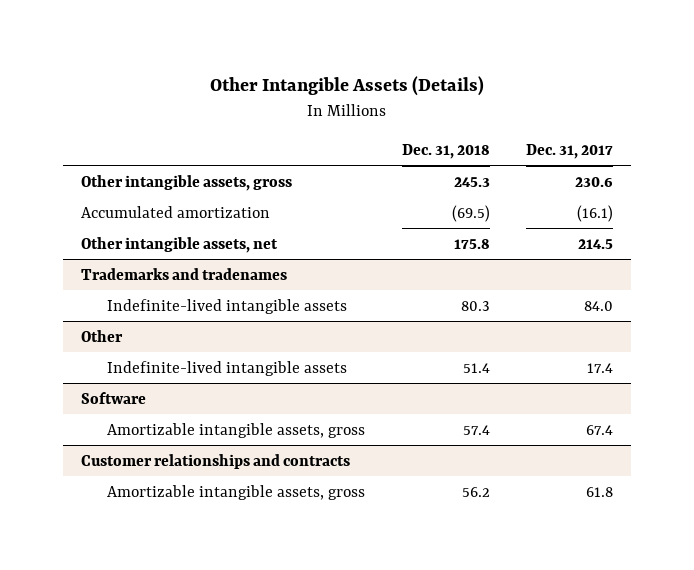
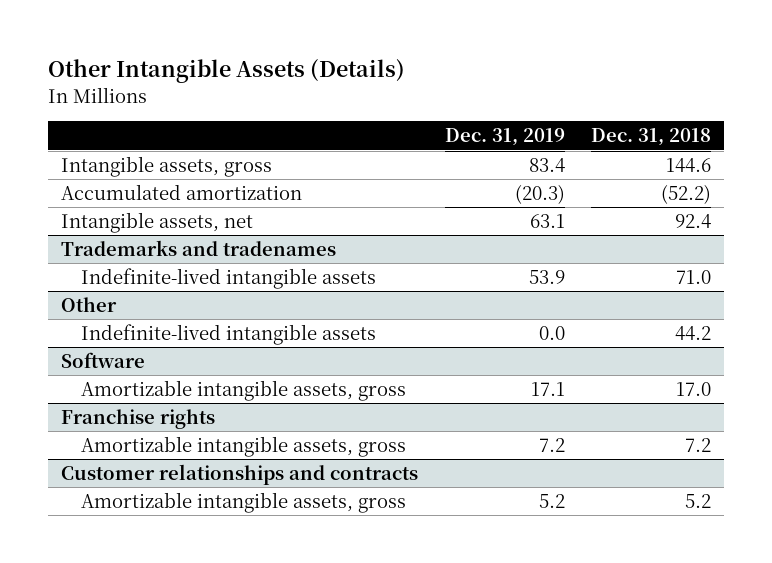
[525,143,613,159] Dec. 31, 2017 -> none
none -> [444,128,565,147] Dec. 31, 2019
[81,174,293,191] Other intangible assets, gross -> [61,155,273,177] Intangible assets, gross
[453,176,490,187] 245.3 -> [665,157,711,172] 144.6
[451,204,490,222] (69.5) -> [660,183,711,204] (52.2)
[81,236,279,253] Other intangible assets, net -> [61,211,254,233] Intangible assets, net
[453,238,490,249] 175.8 -> [674,213,711,228] 92.4
[460,300,490,311] 80.3 -> [675,269,711,284] 71.0
[462,362,490,373] 51.4 -> [674,325,711,340] 44.2
[462,424,490,435] 57.4 -> [675,381,711,396] 17.0
none -> [61,408,216,429] Franchise rights
none -> [81,435,407,457] Amortizable intangible assets, gross
[461,486,490,497] 56.2 -> [684,493,711,508] 5.2

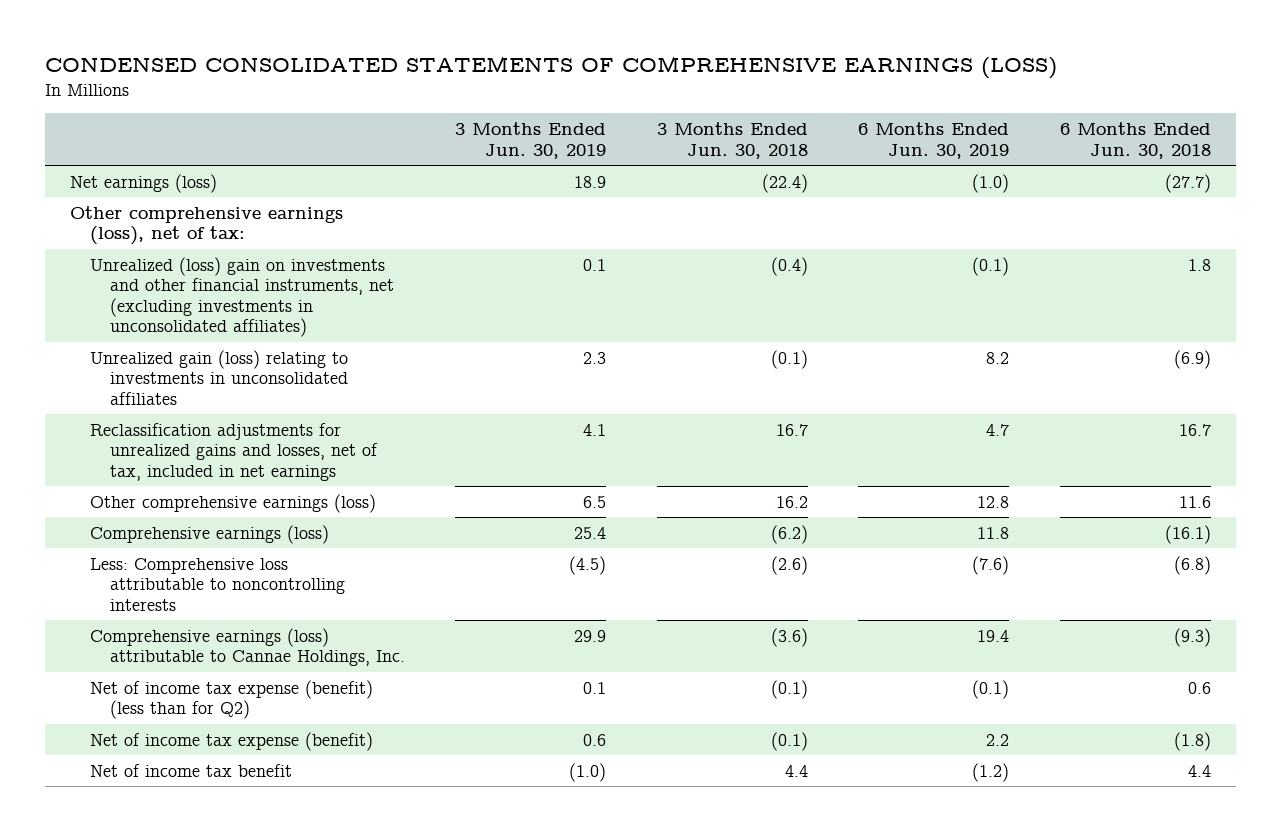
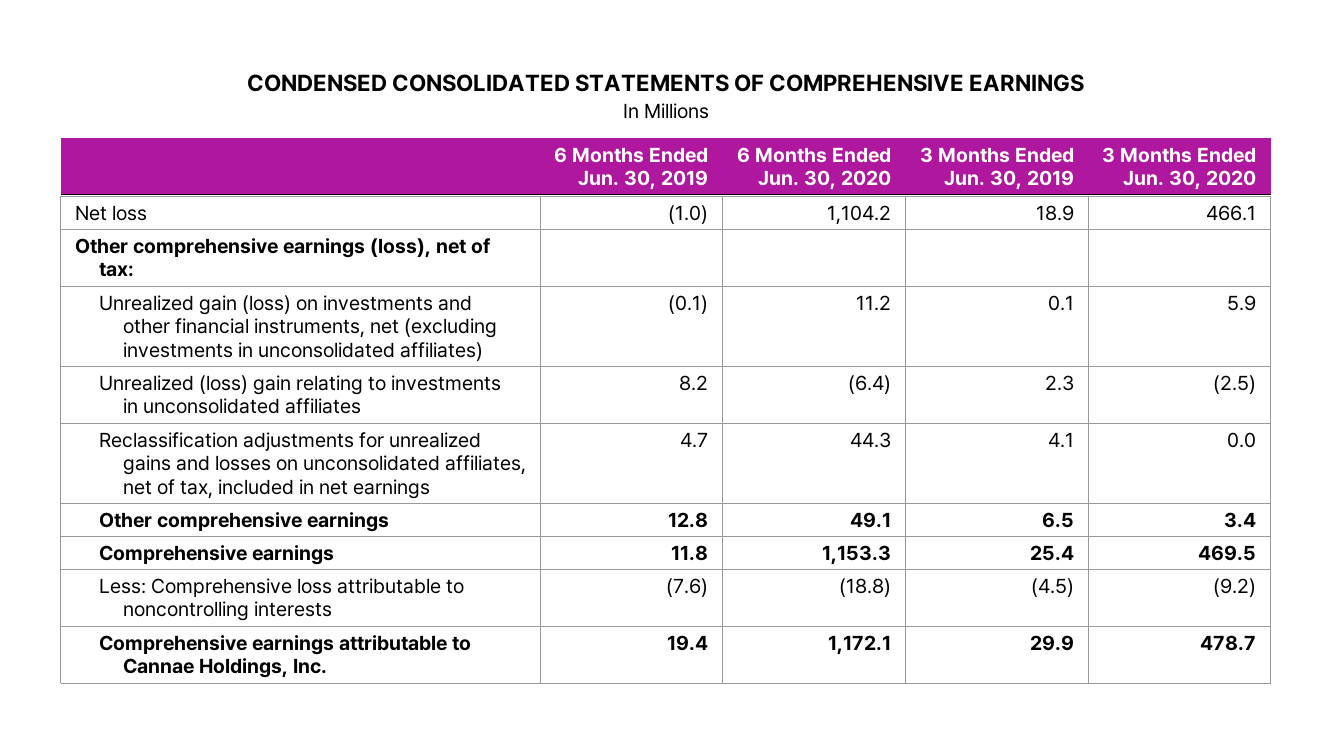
[44,56,1057,80] CONDENSED CONSOLIDATED STATEMENTS OF COMPREHENSIVE EARNINGS (LOSS) -> [246,74,1084,93] CONDENSED CONSOLIDATED STATEMENTS OF COMPREHENSIVE EARNINGS
[656,122,808,159] 3 Months Ended Jun. 30, 2018 -> none
[1060,122,1212,159] 6 Months Ended Jun. 30, 2018 -> none
none -> [737,146,892,191] 6 Months Ended Jun. 30, 2020
none -> [1102,146,1257,191] 3 Months Ended Jun. 30, 2020
[69,173,217,193] Net earnings (loss) -> [74,204,147,221] Net loss
[89,256,394,337] Unrealized (loss) gain on investments and other financial instruments, net (excluding investments in unconsolidated affiliates) -> [98,294,497,361] Unrealized gain (loss) on investments and other financial instruments, net (excluding investments in unconsolidated affiliates)
[89,349,348,405] Unrealized gain (loss) relating to investments in unconsolidated affiliates -> [98,374,501,415] Unrealized (loss) gain relating to investments in unconsolidated affiliates
[89,422,378,481] Reclassification adjustments for unrealized gains and losses, net of tax, included in net earnings -> [98,431,526,499] Reclassification adjustments for unrealized gains and losses on unconsolidated affiliates, net of tax, included in net earnings
[89,493,376,513] Other comprehensive earnings (loss) -> [98,511,389,532] Other comprehensive earnings
[89,524,329,544] Comprehensive earnings (loss) -> [98,544,334,565] Comprehensive earnings
[89,679,373,720] Net of income tax expense (benefit) (less than for Q2) -> none
[89,731,373,751] Net of income tax expense (benefit) -> none
[89,763,292,777] Net of income tax benefit -> none
[89,627,405,667] Comprehensive earnings (loss) attributable to Cannae Holdings, Inc. -> [98,634,471,679] Comprehensive earnings attributable to Cannae Holdings, Inc.

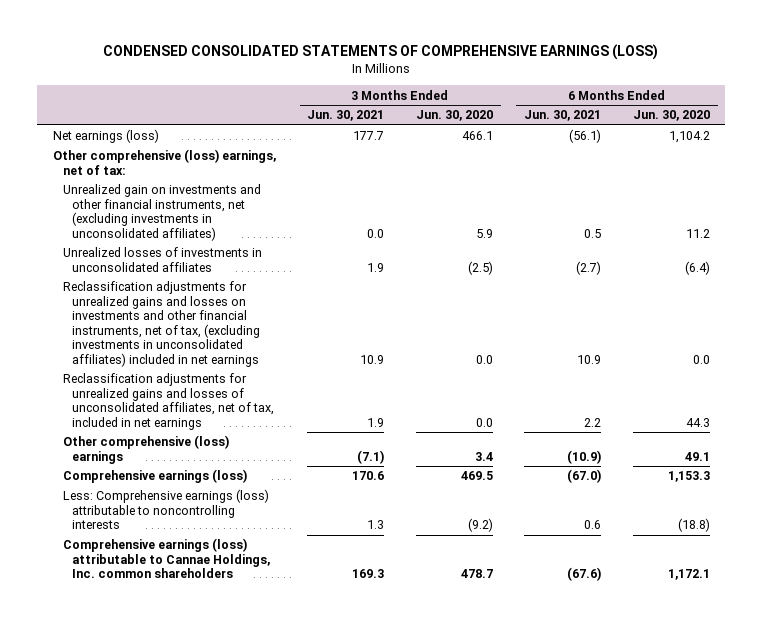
[246,74,1084,93] CONDENSED CONSOLIDATED STATEMENTS OF COMPREHENSIVE EARNINGS -> [103,44,659,61] CONDENSED CONSOLIDATED STATEMENTS OF COMPREHENSIVE EARNINGS (LOSS)
[554,146,709,191] 6 Months Ended Jun. 30, 2019 -> none
[919,146,1074,191] 3 Months Ended Jun. 30, 2019 -> none
none -> [307,110,385,122] Jun. 30, 2021
none -> [524,110,602,122] Jun. 30, 2021
[74,204,147,221] Net loss -> [53,129,160,144] Net earnings (loss)
[74,237,490,278] Other comprehensive earnings (loss), net of tax: -> [53,149,277,175] Other comprehensive (loss) earnings, net of tax:
[98,294,497,361] Unrealized gain (loss) on investments and other financial instruments, net (excluding investments in unconsolidated affiliates) -> [62,184,261,241] Unrealized gain on investments and other financial instruments, net (excluding investments in unconsolidated affiliates)
[98,374,501,415] Unrealized (loss) gain relating to investments in unconsolidated affiliates -> [62,247,262,272] Unrealized losses of investments in unconsolidated affiliates
none -> [62,281,261,367] Reclassification adjustments for unrealized gains and losses on investments and other financial instruments, net of tax, (excluding investments in unconsolidated affiliates) included in net earnings
[98,431,526,499] Reclassification adjustments for unrealized gains and losses on unconsolidated affiliates, net of tax, included in net earnings -> [62,373,275,430] Reclassification adjustments for unrealized gains and losses of unconsolidated affiliates, net of tax, included in net earnings
[98,511,389,532] Other comprehensive earnings -> [62,435,229,464] Other comprehensive (loss) earnings
[98,544,334,565] Comprehensive earnings -> [62,469,247,484] Comprehensive earnings (loss)
[98,577,464,622] Less: Comprehensive loss attributable to noncontrolling interests -> [62,489,269,530] Less: Comprehensive earnings (loss) attributable to noncontrolling interests
[98,634,471,679] Comprehensive earnings attributable to Cannae Holdings, Inc. -> [62,538,271,579] Comprehensive earnings (loss) attributable to Cannae Holdings, Inc. common shareholders

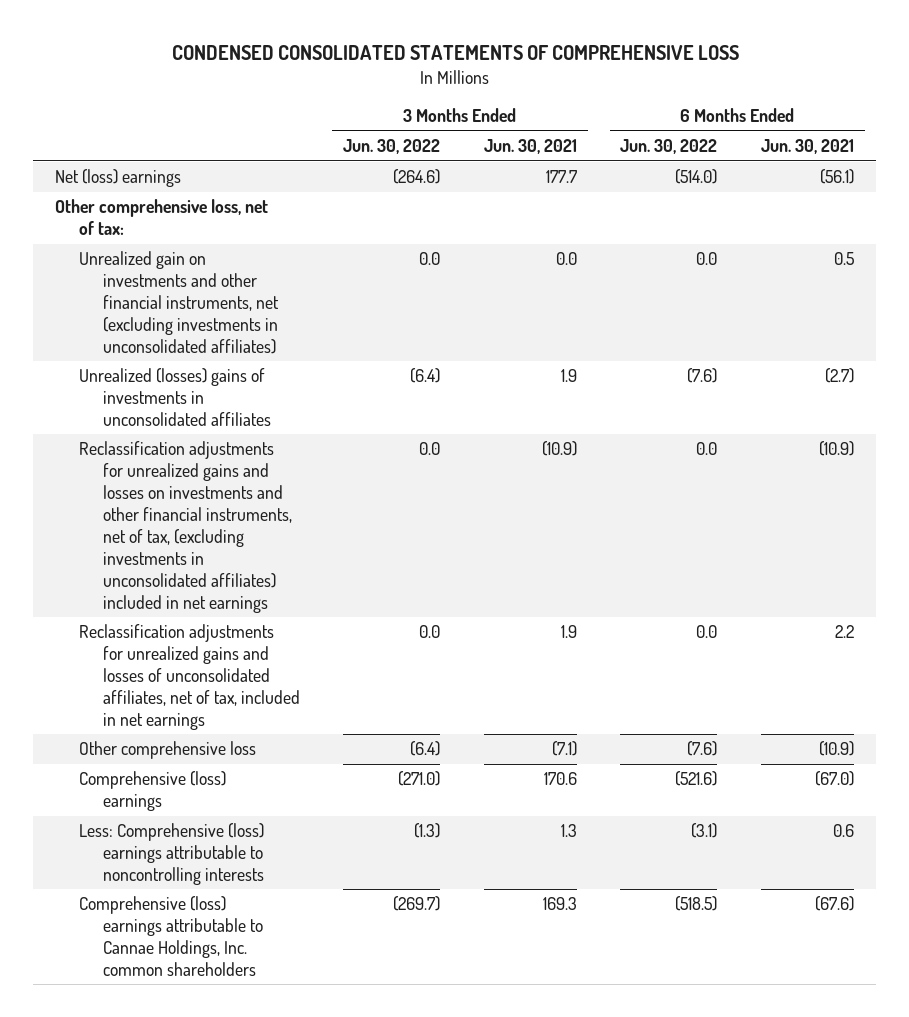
[103,44,659,61] CONDENSED CONSOLIDATED STATEMENTS OF COMPREHENSIVE EARNINGS (LOSS) -> [171,45,739,61] CONDENSED CONSOLIDATED STATEMENTS OF COMPREHENSIVE LOSS
[415,110,493,122] Jun. 30, 2020 -> none
[632,110,710,122] Jun. 30, 2020 -> none
none -> [343,139,441,155] Jun. 30, 2022
none -> [620,139,718,155] Jun. 30, 2022
[53,129,160,144] Net earnings (loss) -> [55,169,182,188] Net (loss) earnings
[53,149,277,175] Other comprehensive (loss) earnings, net of tax: -> [55,199,269,236] Other comprehensive loss, net of tax:
[62,247,262,272] Unrealized losses of investments in unconsolidated affiliates -> [78,368,271,427] Unrealized (losses) gains of investments in unconsolidated affiliates
[360,354,385,364] 10.9 -> [541,441,577,457] (10.9)
[577,354,602,364] 10.9 -> [818,441,854,457] (10.9)
[62,435,229,464] Other comprehensive (loss) earnings -> [78,741,256,760] Other comprehensive loss
[62,469,247,484] Comprehensive earnings (loss) -> [78,771,226,812] Comprehensive (loss) earnings
[62,489,269,530] Less: Comprehensive earnings (loss) attributable to noncontrolling interests -> [78,823,264,886] Less: Comprehensive (loss) earnings attributable to noncontrolling interests
[62,538,271,579] Comprehensive earnings (loss) attributable to Cannae Holdings, Inc. common shareholders -> [78,896,263,976] Comprehensive (loss) earnings attributable to Cannae Holdings, Inc. common shareholders

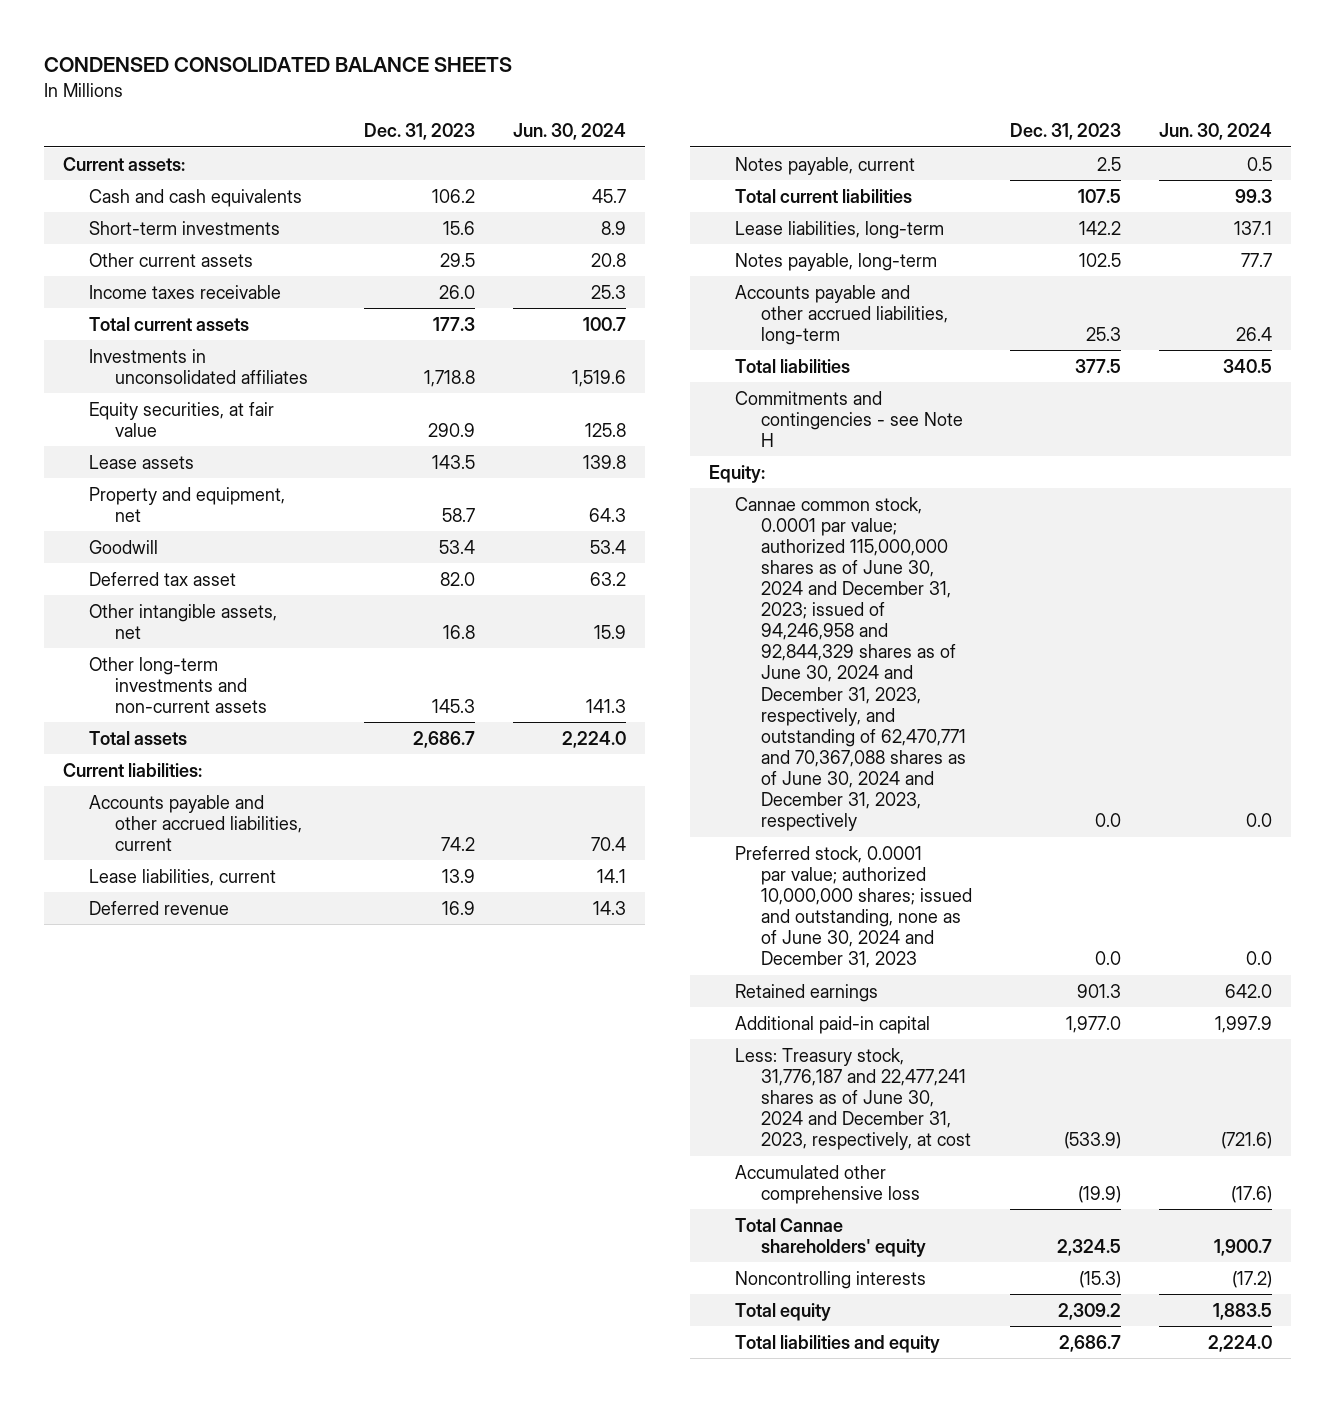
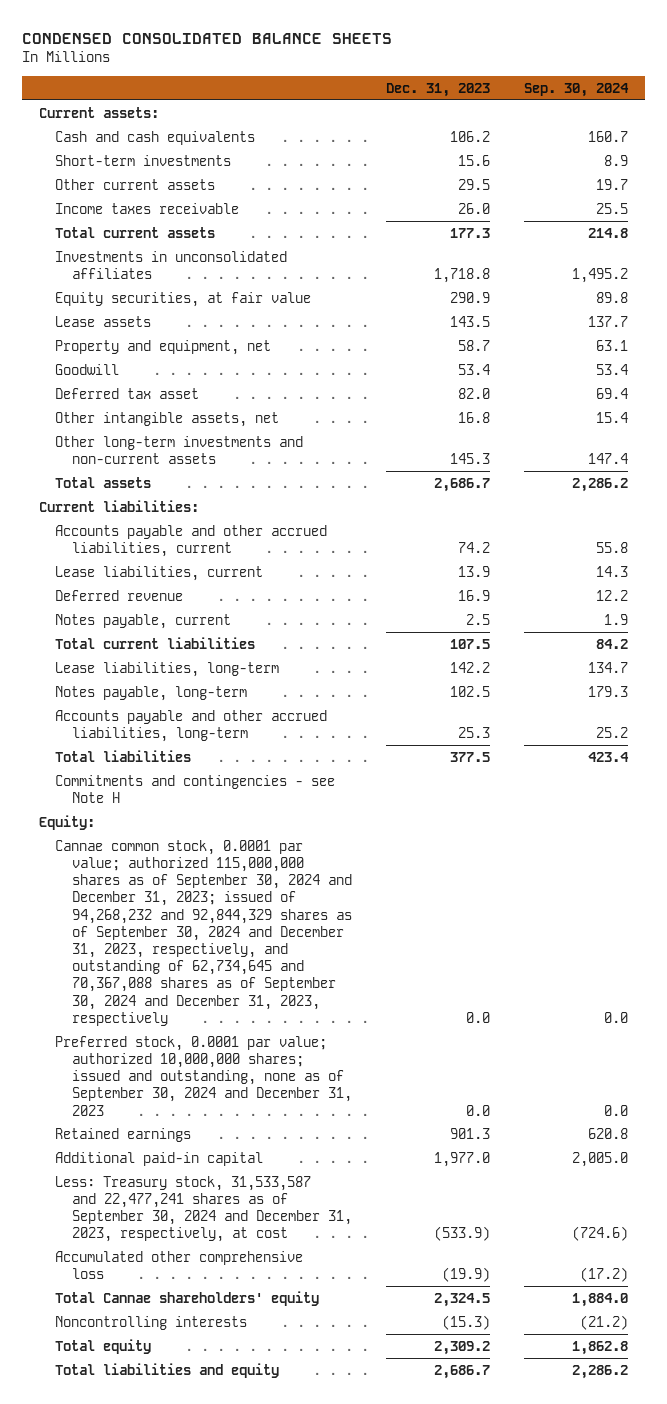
[513,123,627,141] Jun. 30, 2024 -> none
none -> [524,83,630,98] Sep. 30, 2024
[735,496,967,832] Cannae common stock, 0.0001 par value; authorized 115,000,000 shares as of June 30, 2024 and December 31, 2023; issued of 94,246,958 and 92,844,329 shares as of June 30, 2024 and December 31, 2023, respectively, and outstanding of 62,470,771 and 70,367,088 shares as of June 30, 2024 and December 31, 2023, respectively -> [55,839,352,1026] Cannae common stock, 0.0001 par value; authorized 115,000,000 shares as of September 30, 2024 and December 31, 2023; issued of 94,268,232 and 92,844,329 shares as of September 30, 2024 and December 31, 2023, respectively, and outstanding of 62,734,645 and 70,367,088 shares as of September 30, 2024 and December 31, 2023, respectively
[735,845,973,969] Preferred stock, 0.0001 par value; authorized 10,000,000 shares; issued and outstanding, none as of June 30, 2024 and December 31, 2023 -> [55,1035,352,1116] Preferred stock, 0.0001 par value; authorized 10,000,000 shares; issued and outstanding, none as of September 30, 2024 and December 31, 2023
[735,1047,972,1151] Less: Treasury stock, 31,776,187 and 22,477,241 shares as of June 30, 2024 and December 31, 2023, respectively, at cost -> [55,1175,352,1243] Less: Treasury stock, 31,533,587 and 22,477,241 shares as of September 30, 2024 and December 31, 2023, respectively, at cost

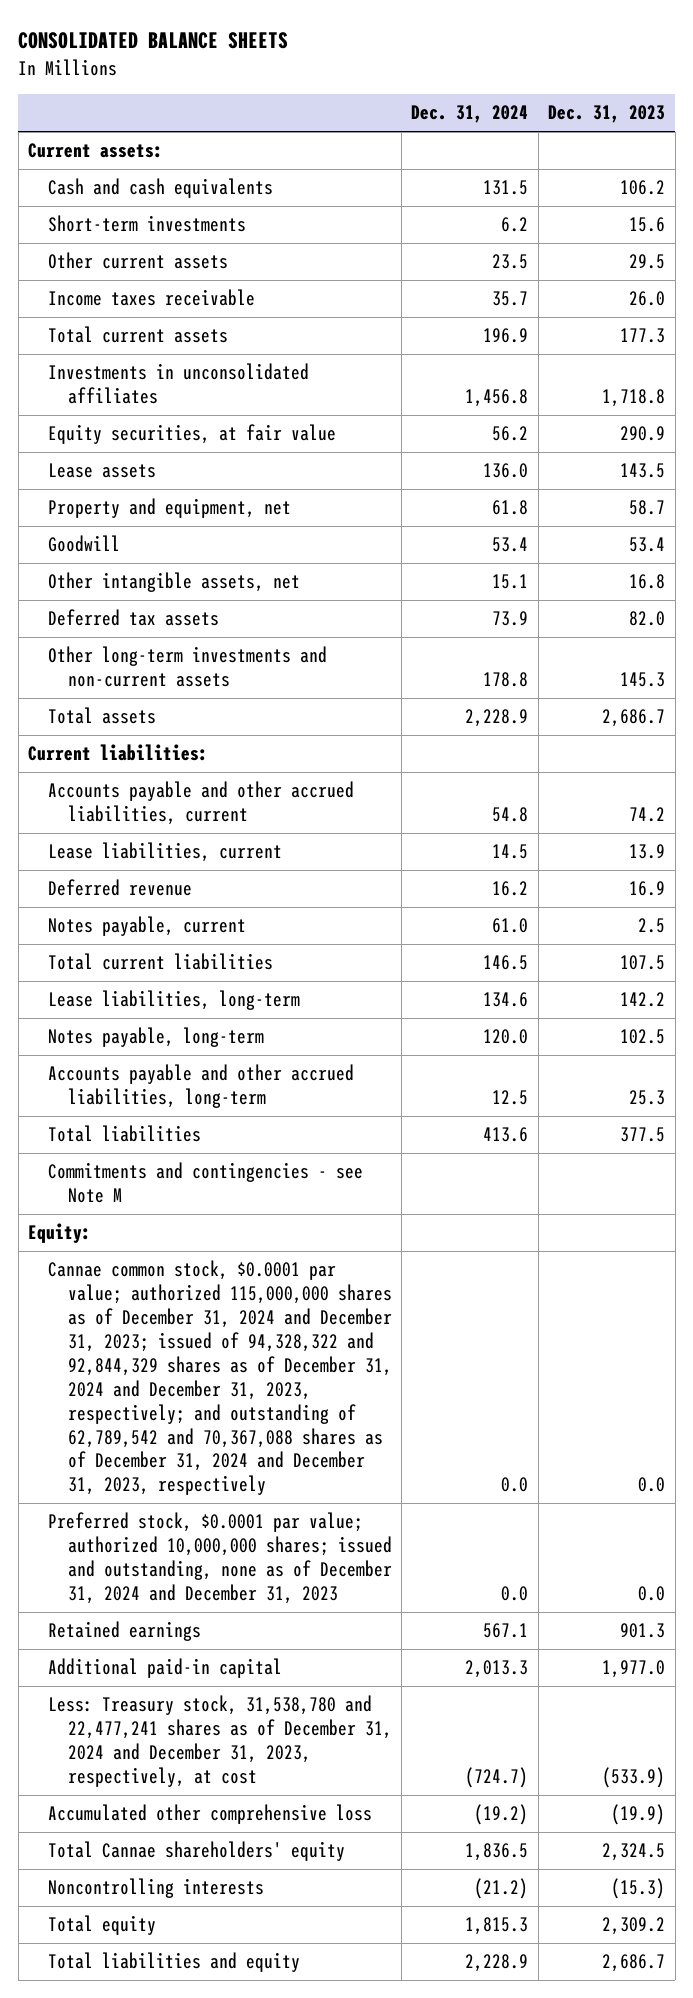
[21,32,392,44] CONDENSED CONSOLIDATED BALANCE SHEETS -> [18,32,289,50] CONSOLIDATED BALANCE SHEETS
[524,83,630,98] Sep. 30, 2024 -> none
none -> [411,105,529,124] Dec. 31, 2024
[55,387,200,399] Deferred tax asset -> none
none -> [47,609,219,627] Deferred tax assets
[55,774,336,803] Commitments and contingencies - see Note H -> [47,1162,363,1204] Commitments and contingencies - see Note M
[55,839,352,1026] Cannae common stock, 0.0001 par value; authorized 115,000,000 shares as of September 30, 2024 and December 31, 2023; issued of 94,268,232 and 92,844,329 shares as of September 30, 2024 and December 31, 2023, respectively, and outstanding of 62,734,645 and 70,367,088 shares as of September 30, 2024 and December 31, 2023, respectively -> [47,1260,392,1496] Cannae common stock, $0.0001 par value; authorized 115,000,000 shares as of December 31, 2024 and December 31, 2023; issued of 94,328,322 and 92,844,329 shares as of December 31, 2024 and December 31, 2023, respectively; and outstanding of 62,789,542 and 70,367,088 shares as of December 31, 2024 and December 31, 2023, respectively
[55,1035,352,1116] Preferred stock, 0.0001 par value; authorized 10,000,000 shares; issued and outstanding, none as of September 30, 2024 and December 31, 2023 -> [47,1512,392,1605] Preferred stock, $0.0001 par value; authorized 10,000,000 shares; issued and outstanding, none as of December 31, 2024 and December 31, 2023
[55,1175,352,1243] Less: Treasury stock, 31,533,587 and 22,477,241 shares as of September 30, 2024 and December 31, 2023, respectively, at cost -> [47,1695,392,1788] Less: Treasury stock, 31,538,780 and 22,477,241 shares as of December 31, 2024 and December 31, 2023, respectively, at cost

